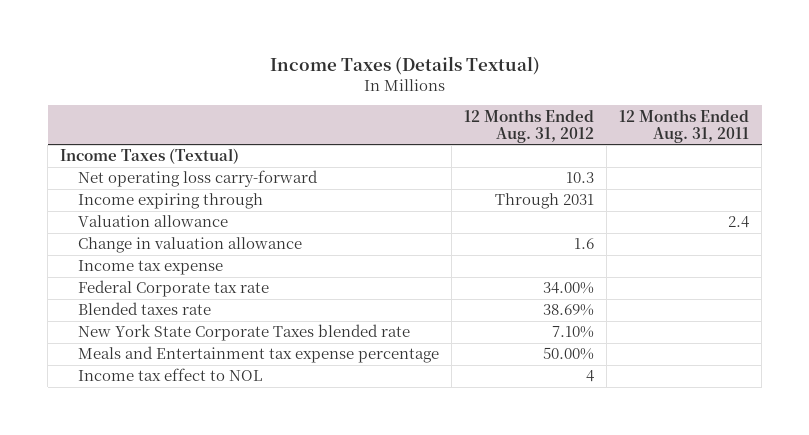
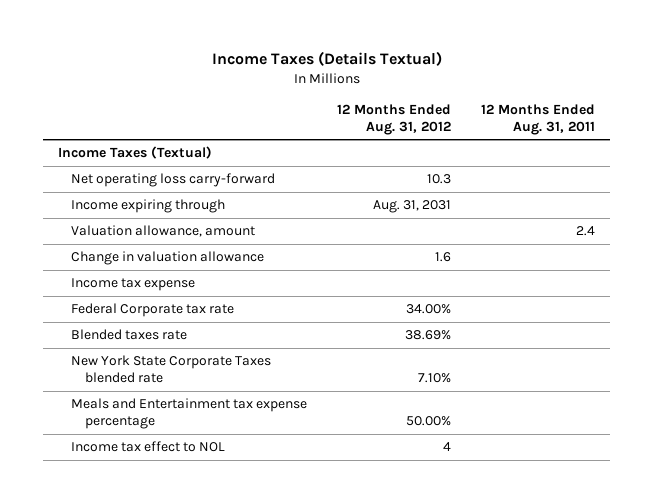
[494,193,594,210] Through 2031 -> [373,200,452,214] Aug. 31, 2031
[77,215,228,228] Valuation allowance -> [71,225,256,238] Valuation allowance, amount

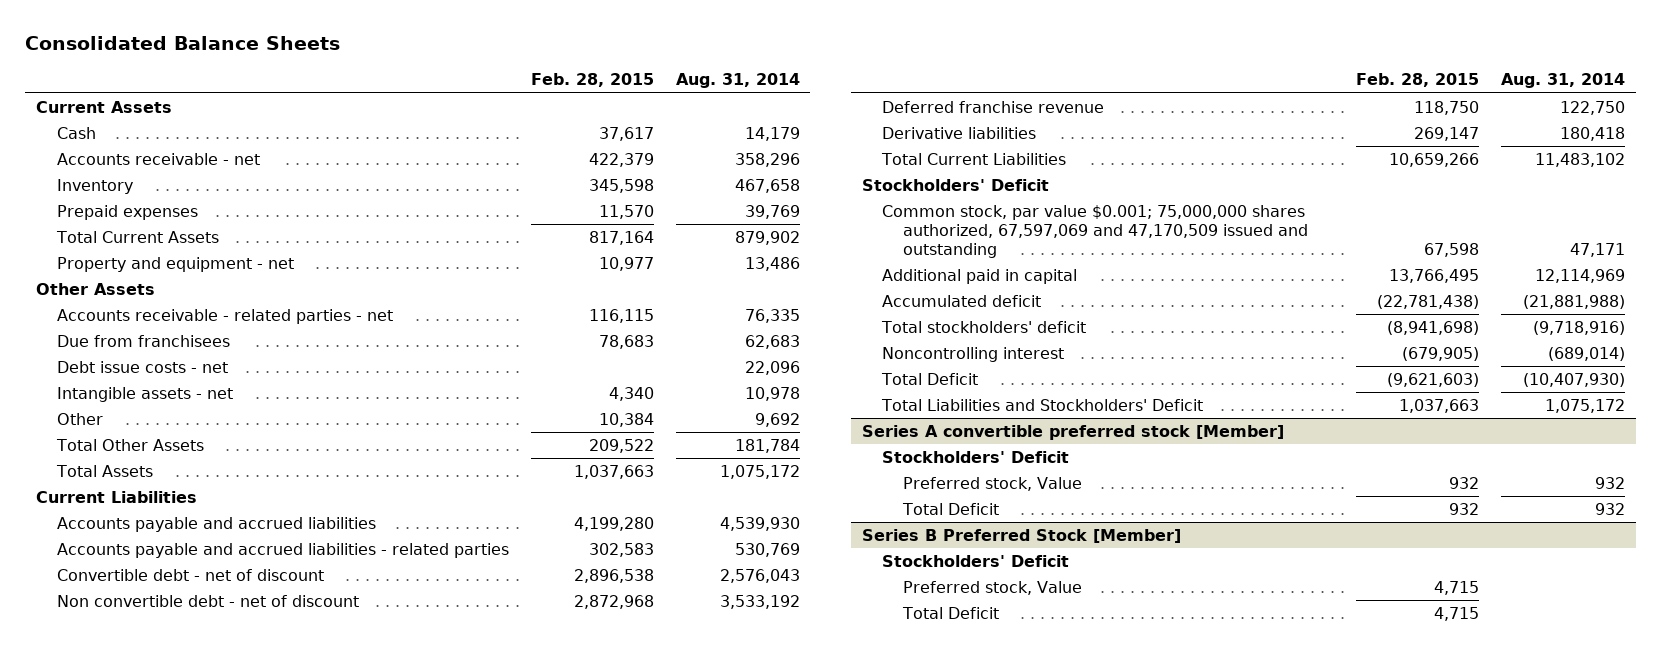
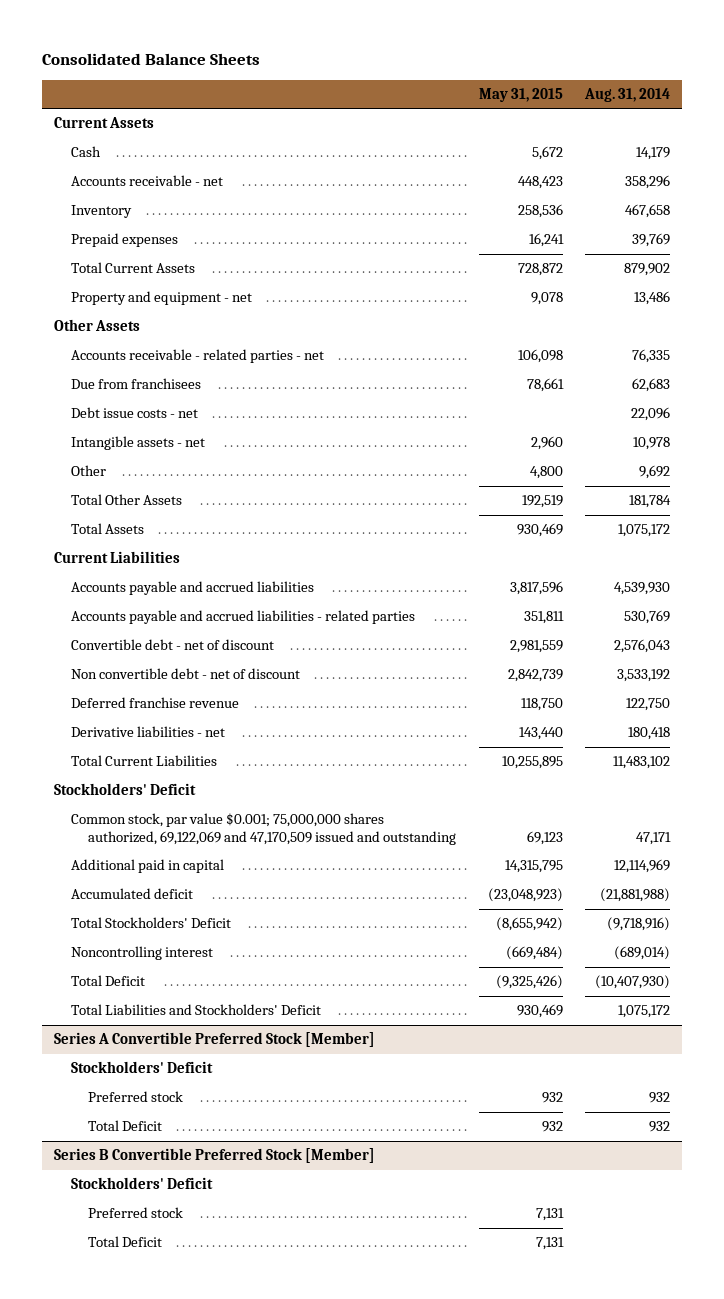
[530,73,654,88] Feb. 28, 2015 -> none
none -> [478,87,563,102] May 31, 2015
[882,127,1037,140] Derivative liabilities -> [70,726,225,738] Derivative liabilities - net
[882,205,1309,258] Common stock, par value $0.001; 75,000,000 shares authorized, 67,597,069 and 47,170,509 issued and outstanding -> [70,813,457,845] Common stock, par value $0.001; 75,000,000 shares authorized, 69,122,069 and 47,170,509 issued and outstanding
[881,321,1087,334] Total stockholders' deficit -> [70,917,231,929] Total Stockholders' Deficit
[861,425,1284,441] Series A convertible preferred stock [Member] -> [53,1032,375,1048] Series A Convertible Preferred Stock [Member]
[903,477,1083,492] Preferred stock, Value -> [88,1091,184,1103] Preferred stock
[861,529,1181,544] Series B Preferred Stock [Member] -> [53,1148,375,1164] Series B Convertible Preferred Stock [Member]
[903,581,1083,596] Preferred stock, Value -> [88,1207,184,1219] Preferred stock

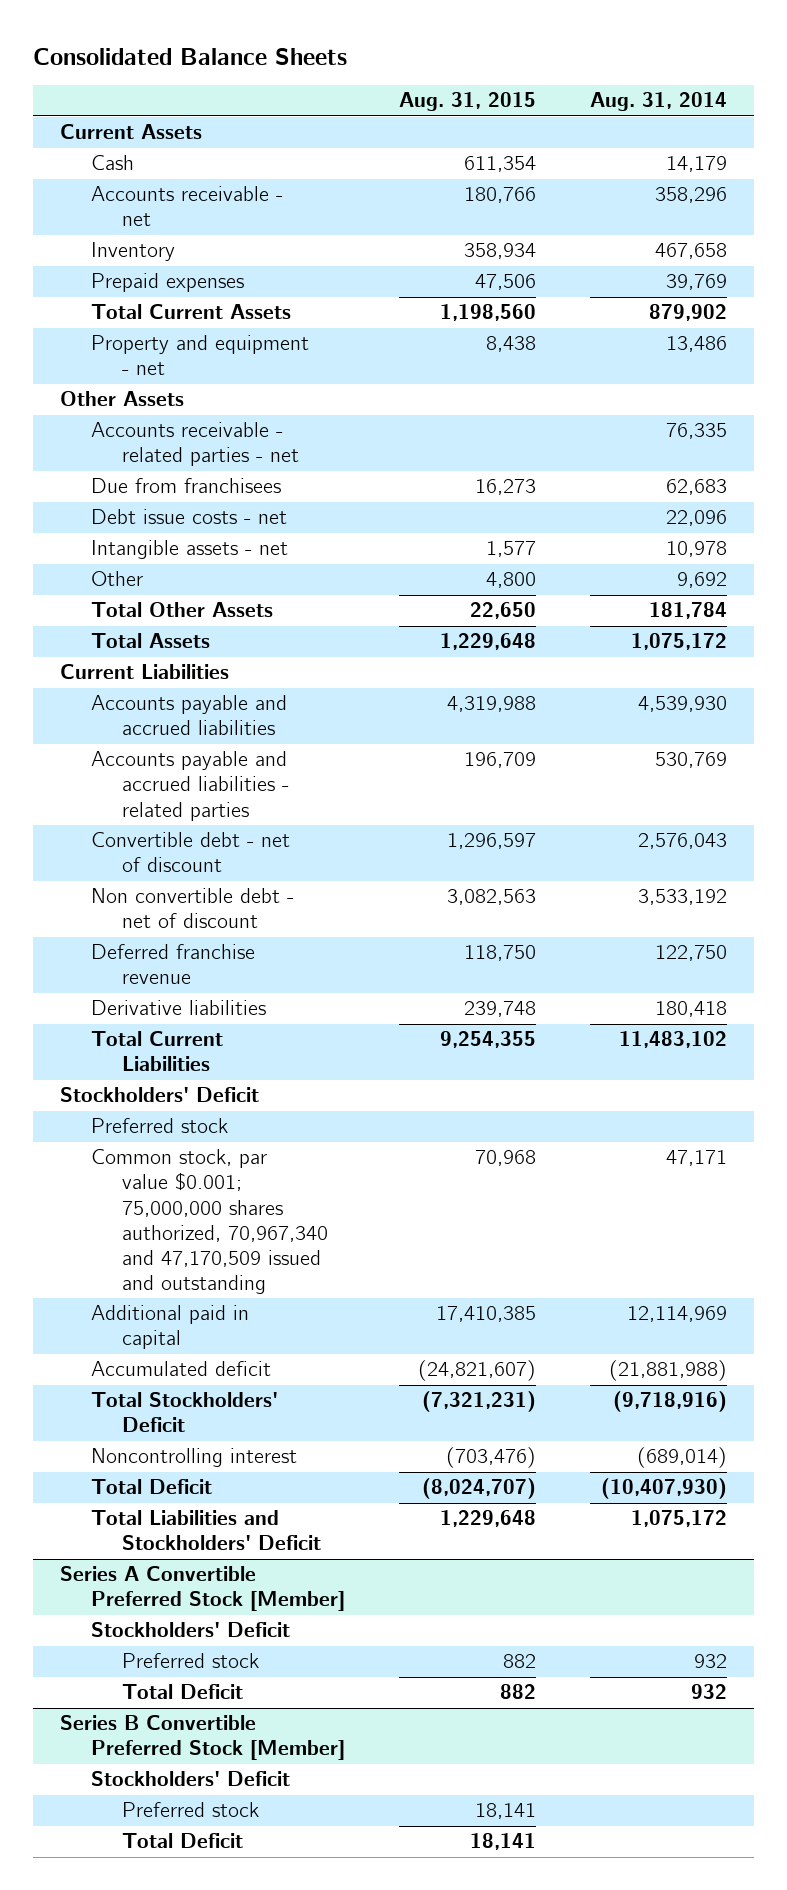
[478,87,563,102] May 31, 2015 -> none
none -> [398,92,536,112] Aug. 31, 2015
[70,726,225,738] Derivative liabilities - net -> [90,1000,266,1016] Derivative liabilities
none -> [90,1118,228,1134] Preferred stock
[70,813,457,845] Common stock, par value $0.001; 75,000,000 shares authorized, 69,122,069 and 47,170,509 issued and outstanding -> [90,1149,328,1294] Common stock, par value $0.001; 75,000,000 shares authorized, 70,967,340 and 47,170,509 issued and outstanding

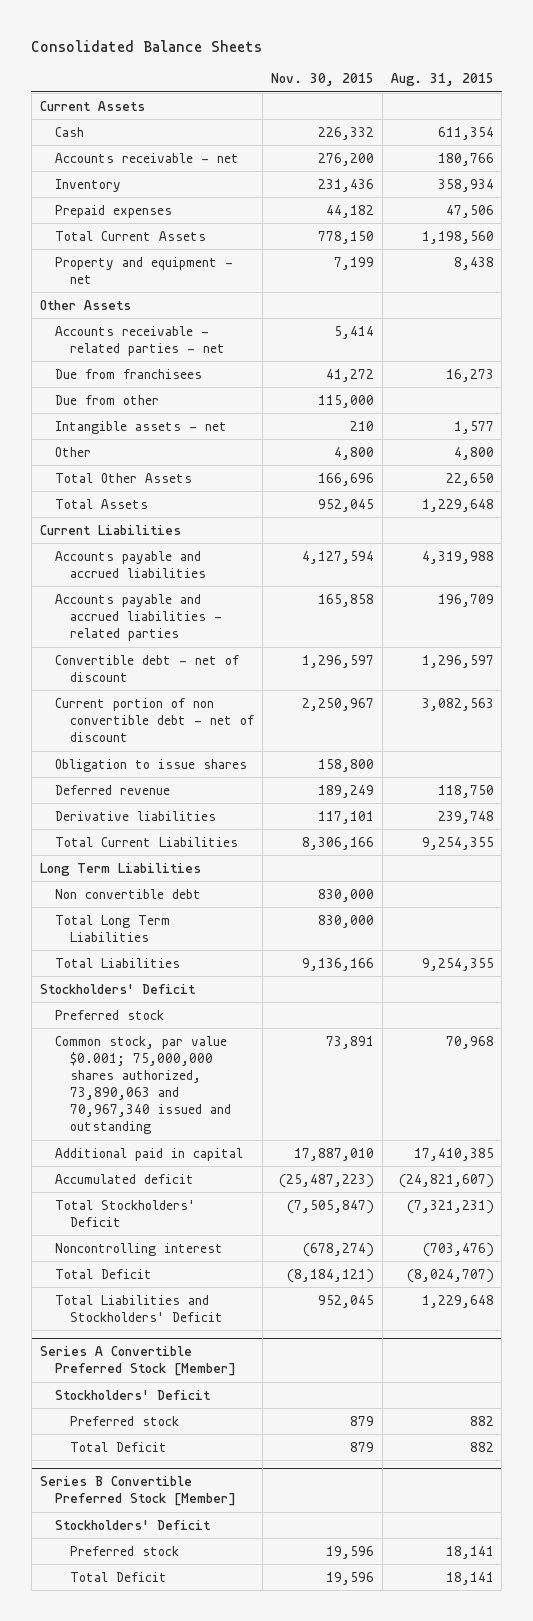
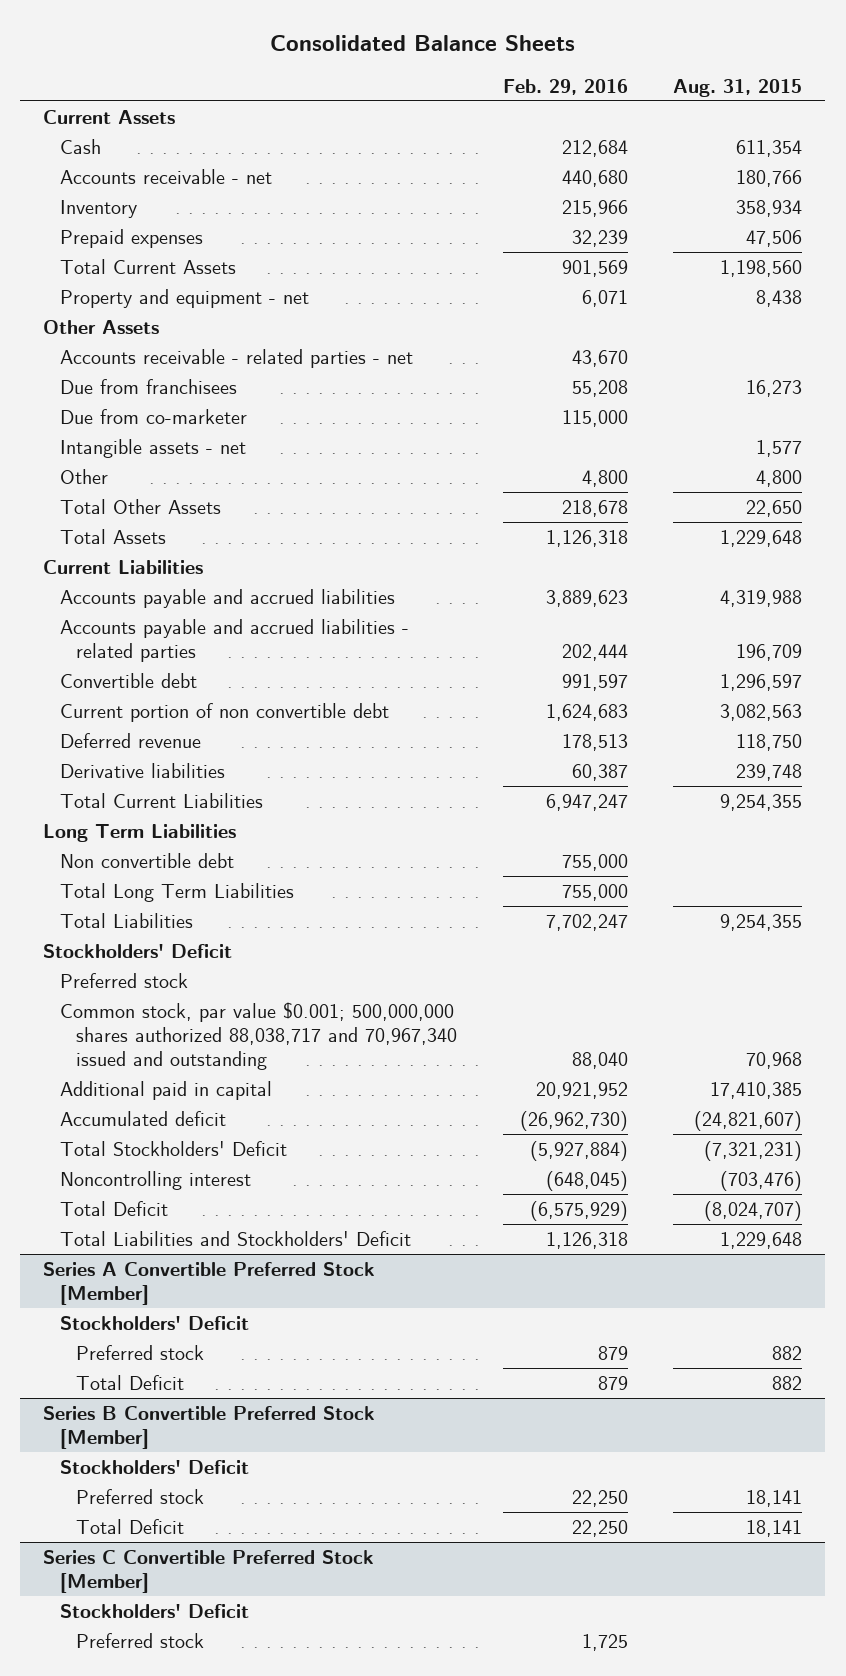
[271,73,375,87] Nov. 30, 2015 -> none
none -> [502,78,628,95] Feb. 29, 2016
[54,394,159,405] Due from other -> [59,408,247,424] Due from co-marketer
[54,758,247,772] Obligation to issue shares -> none
[54,654,239,682] Convertible debt - net of discount -> [59,672,197,688] Convertible debt
[54,697,255,743] Current portion of non convertible debt - net of discount -> [59,702,389,722] Current portion of non convertible debt
[54,1035,232,1135] Common stock, par value $0.001; 75,000,000 shares authorized, 73,890,063 and 70,967,340 issued and outstanding -> [59,1001,458,1070] Common stock, par value $0.001; 500,000,000 shares authorized 88,038,717 and 70,967,340 issued and outstanding
none -> [43,1549,375,1593] Series C Convertible Preferred Stock [Member]
none -> [59,1603,249,1618] Stockholders' Deficit
none -> [76,1632,205,1648] Preferred stock

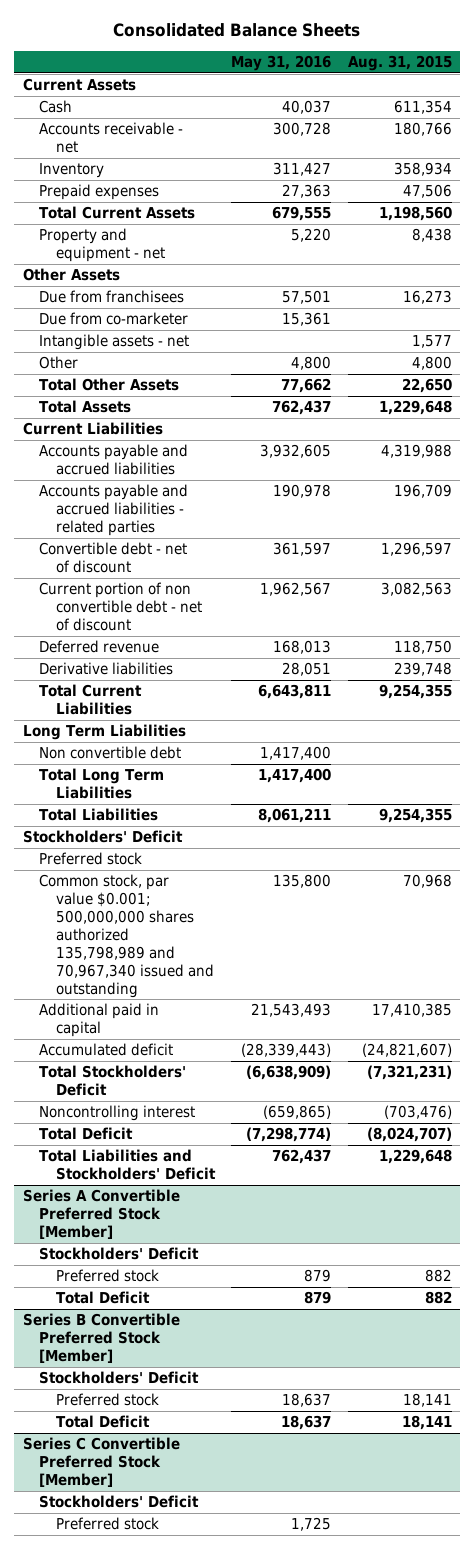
[502,78,628,95] Feb. 29, 2016 -> none
none -> [231,54,332,71] May 31, 2016
[59,348,413,368] Accounts receivable - related parties - net -> none
[59,672,197,688] Convertible debt -> [39,542,188,574] Convertible debt - net of discount
[59,702,389,722] Current portion of non convertible debt -> [39,582,202,631] Current portion of non convertible debt - net of discount
[59,1001,458,1070] Common stock, par value $0.001; 500,000,000 shares authorized 88,038,717 and 70,967,340 issued and outstanding -> [39,874,214,998] Common stock, par value $0.001; 500,000,000 shares authorized 135,798,989 and 70,967,340 issued and outstanding

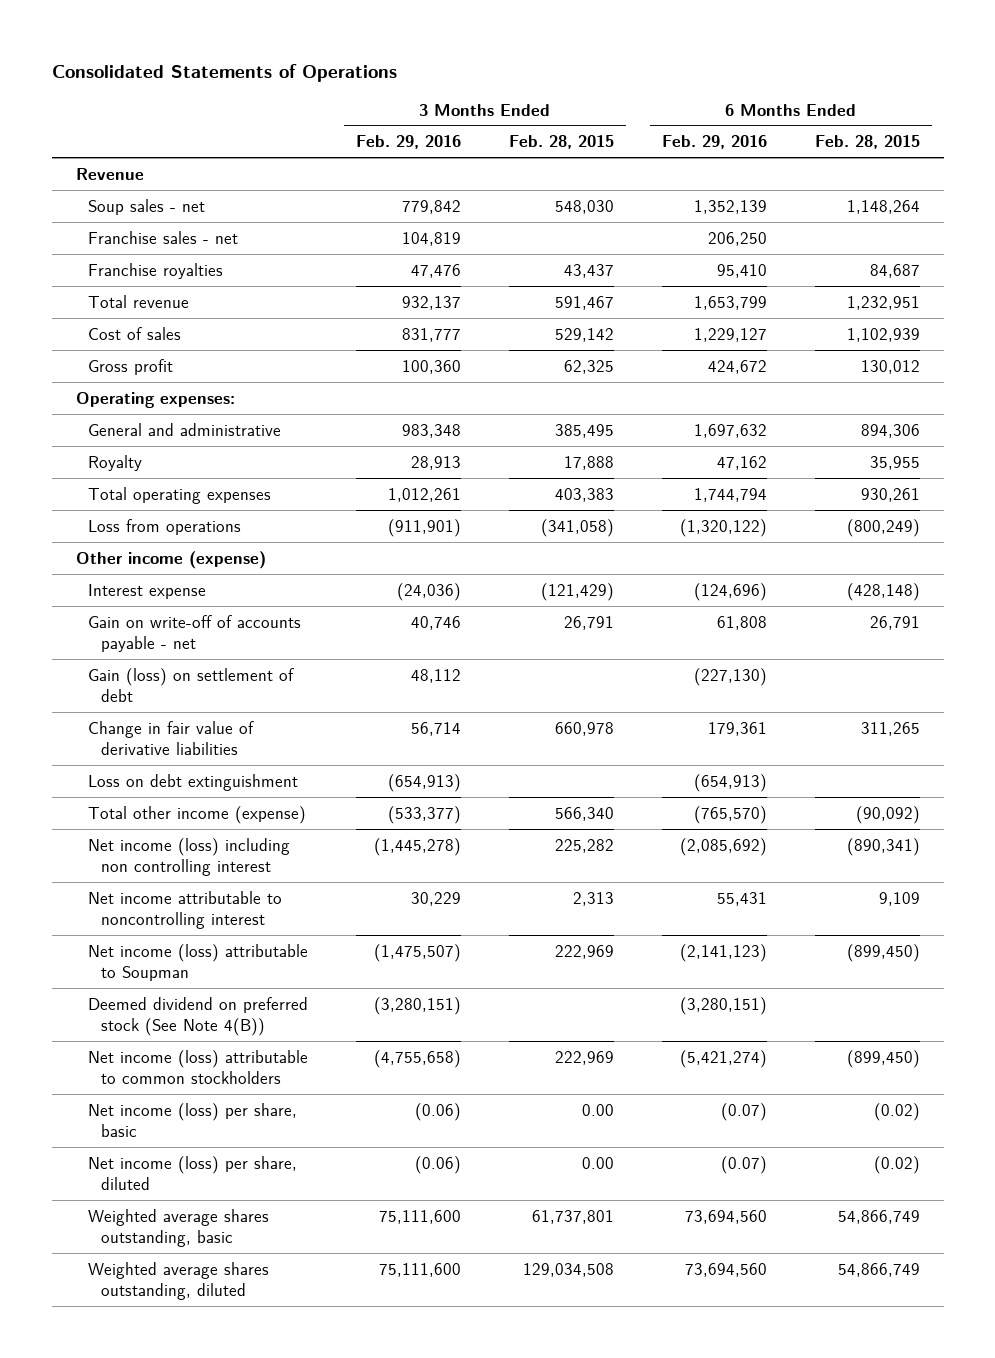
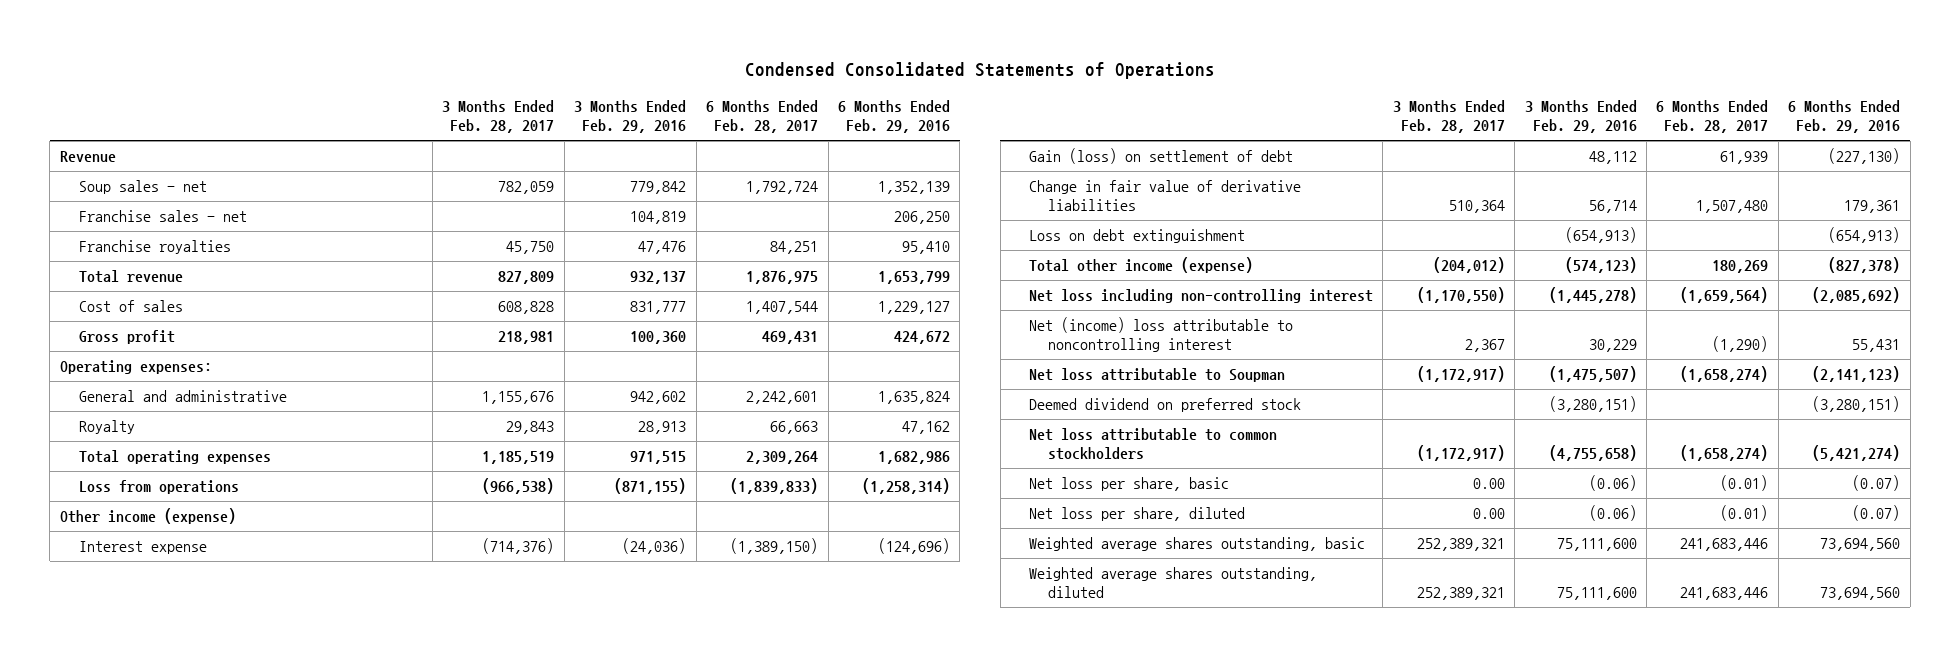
[51,63,397,82] Consolidated Statements of Operations -> [744,61,1215,79] Condensed Consolidated Statements of Operations
[509,135,615,150] Feb. 28, 2015 -> none
[814,135,920,150] Feb. 28, 2015 -> none
none -> [442,100,555,133] 3 Months Ended Feb. 28, 2017
none -> [706,100,819,133] 6 Months Ended Feb. 28, 2017
[402,423,462,438] 983,348 -> [630,391,687,405] 942,602
[693,423,767,438] 1,697,632 -> [877,391,950,405] 1,635,824
[388,487,462,502] 1,012,261 -> [630,451,687,465] 971,515
[693,487,767,502] 1,744,794 -> [877,451,950,465] 1,682,986
[388,518,462,537] (911,901) -> [614,478,687,495] (871,155)
[679,518,767,537] (1,320,122) -> [861,478,950,495] (1,258,314)
[88,614,302,652] Gain on write-off of accounts payable - net -> none
[388,805,462,824] (533,377) -> [1564,257,1637,274] (574,123)
[693,805,767,824] (765,570) -> [1828,257,1901,274] (827,378)
[88,837,291,876] Net income (loss) including non controlling interest -> [1028,289,1373,304] Net loss including non-controlling interest
[88,890,283,929] Net income attributable to noncontrolling interest -> [1028,317,1293,353] Net (income) loss attributable to noncontrolling interest
[88,943,309,981] Net income (loss) attributable to Soupman -> [1028,368,1285,383] Net loss attributable to Soupman
[88,996,309,1036] Deemed dividend on preferred stock (See Note 4(B)) -> [1028,398,1301,413] Deemed dividend on preferred stock
[88,1049,309,1084] Net income (loss) attributable to common stockholders -> [1028,428,1277,461] Net loss attributable to common stockholders
[88,1102,298,1137] Net income (loss) per share, basic -> [1028,477,1229,492] Net loss per share, basic
[88,1155,298,1190] Net income (loss) per share, diluted -> [1028,507,1245,522] Net loss per share, diluted

